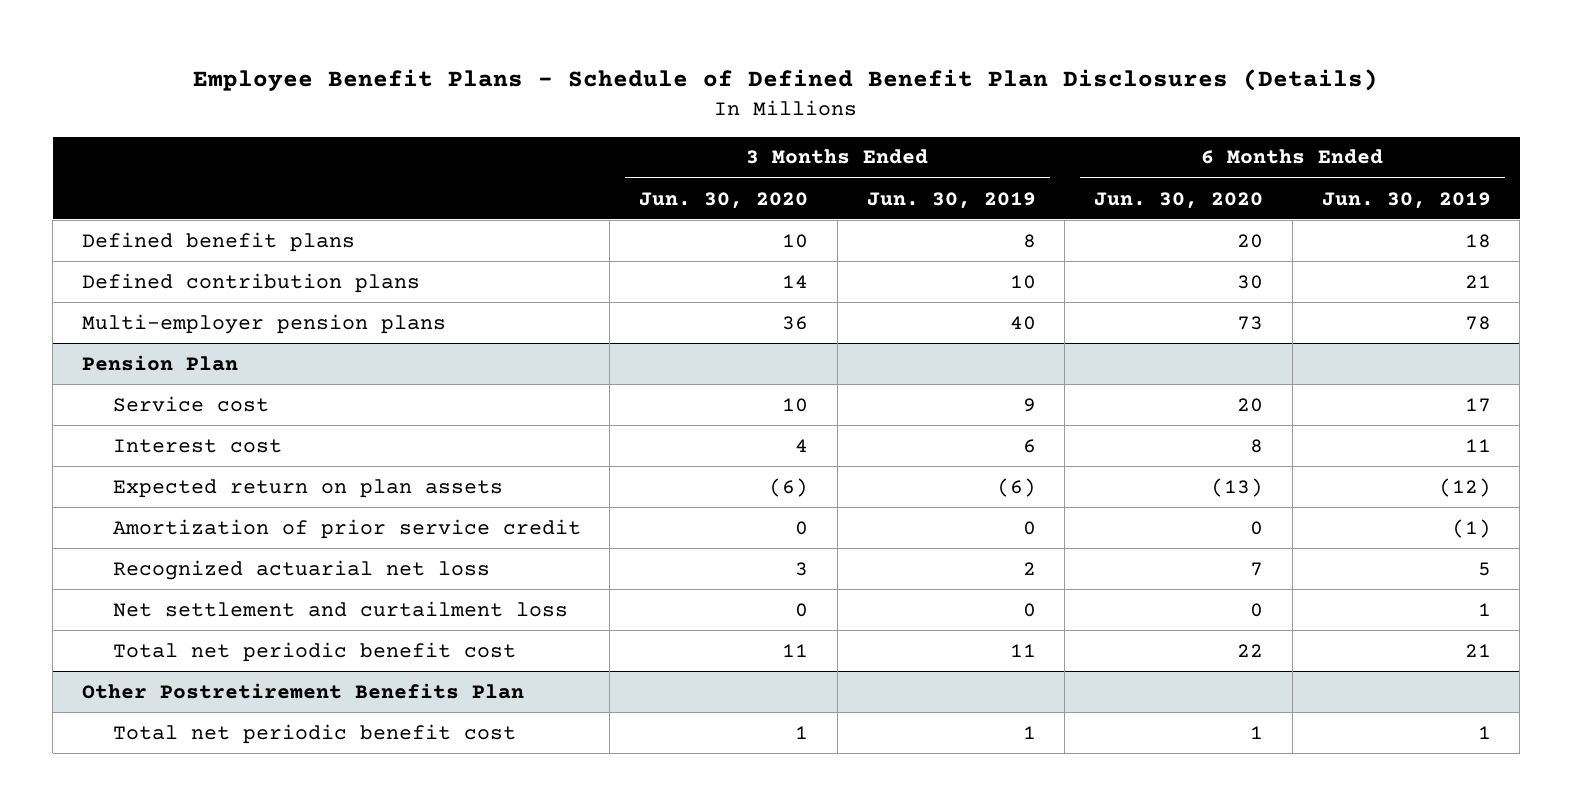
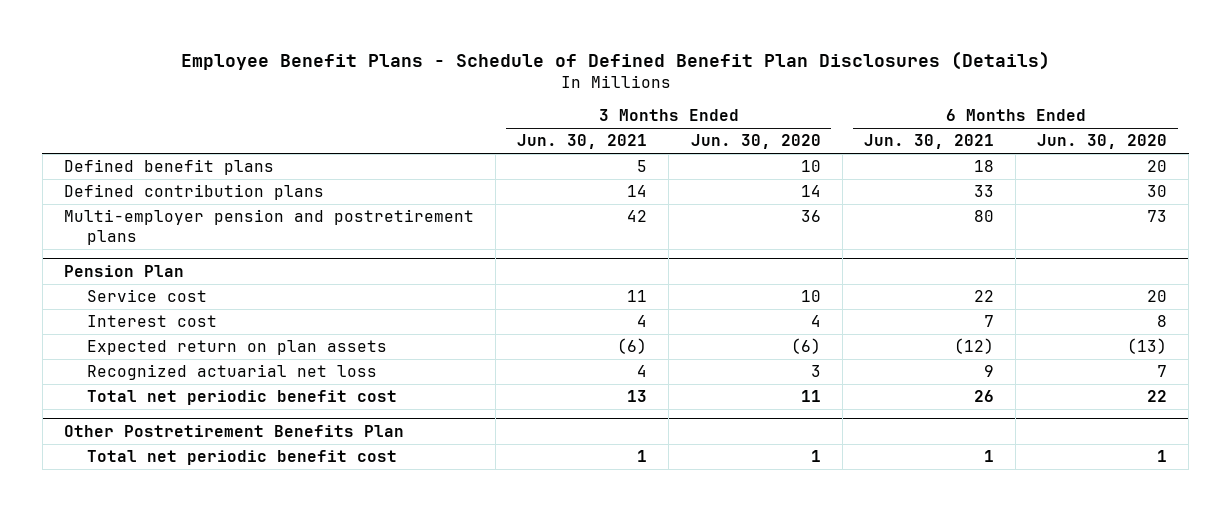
[866,191,1036,209] Jun. 30, 2019 -> none
[1321,191,1491,209] Jun. 30, 2019 -> none
none -> [517,134,648,150] Jun. 30, 2021
none -> [863,134,994,150] Jun. 30, 2021
[81,313,446,334] Multi-employer pension plans -> [63,209,474,245] Multi-employer pension and postretirement plans
[112,518,581,539] Amortization of prior service credit -> none
[112,600,568,617] Net settlement and curtailment loss -> none

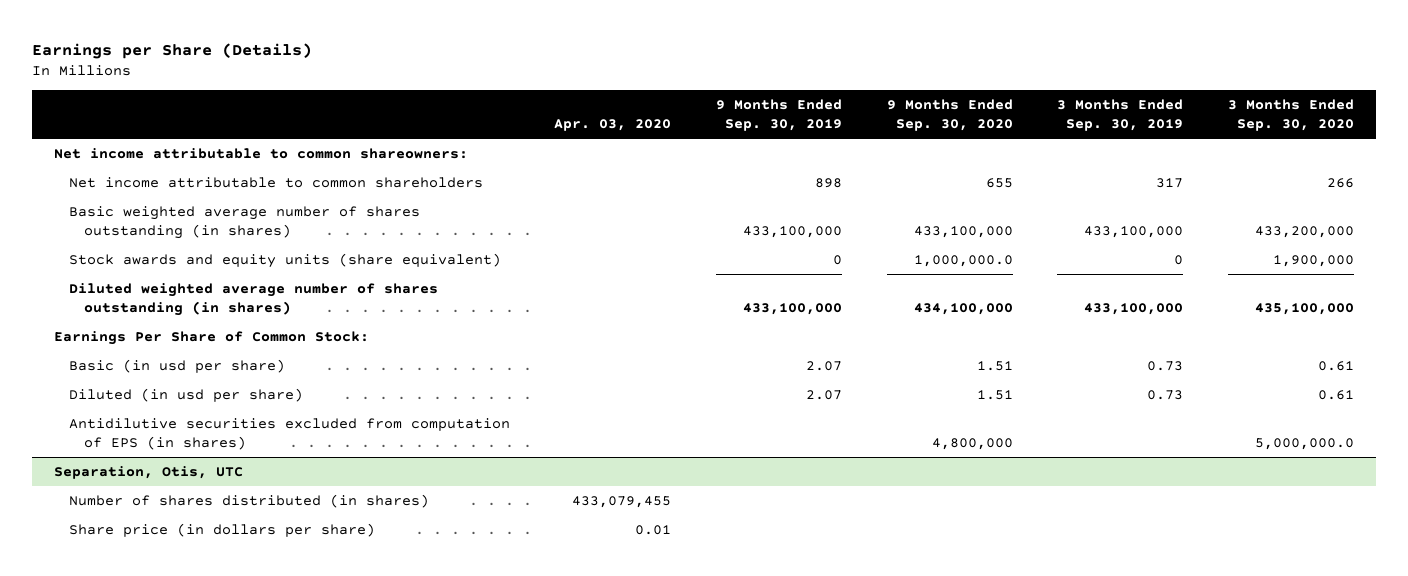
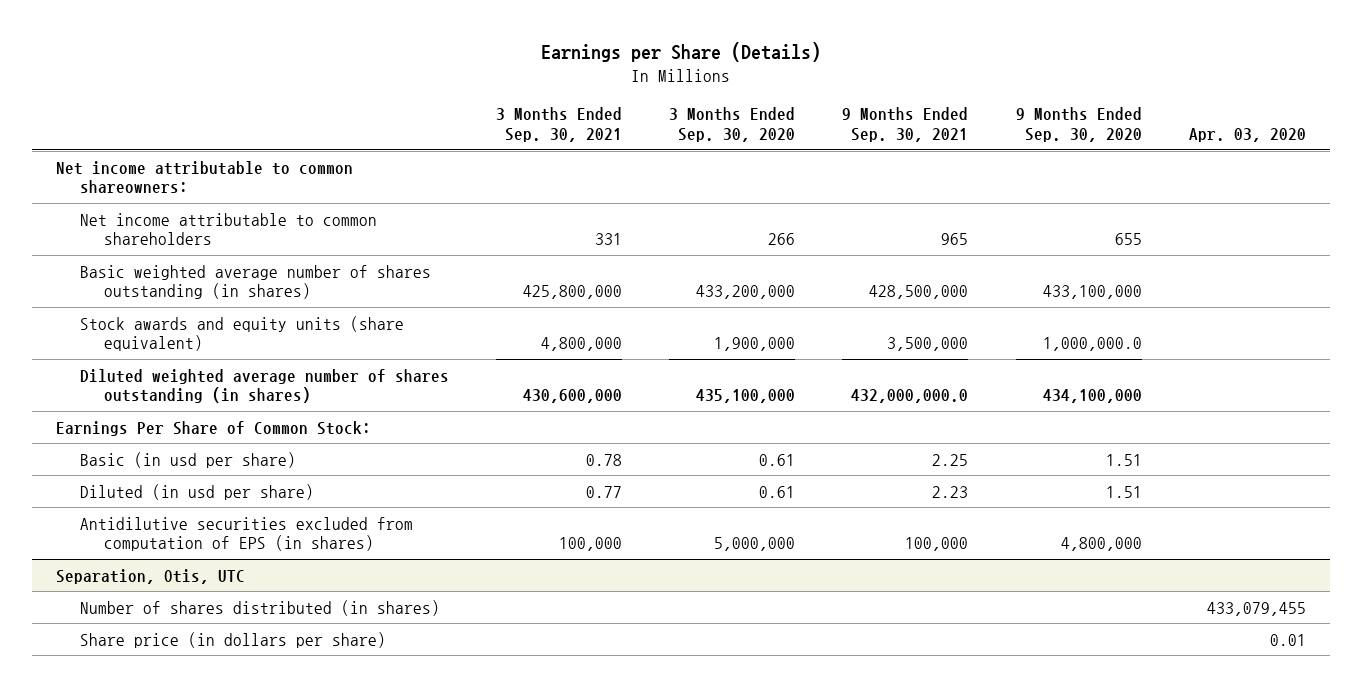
[716,98,843,132] 9 Months Ended Sep. 30, 2019 -> none
[1057,98,1184,132] 3 Months Ended Sep. 30, 2019 -> none
none -> [496,107,623,143] 3 Months Ended Sep. 30, 2021
none -> [842,107,969,143] 9 Months Ended Sep. 30, 2021
[1254,438,1354,451] 5,000,000.0 -> [714,537,796,552] 5,000,000

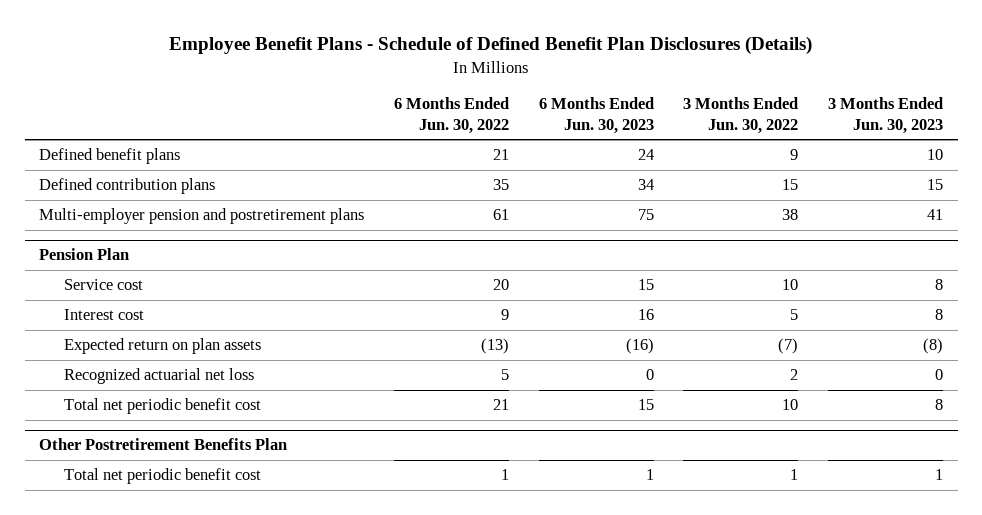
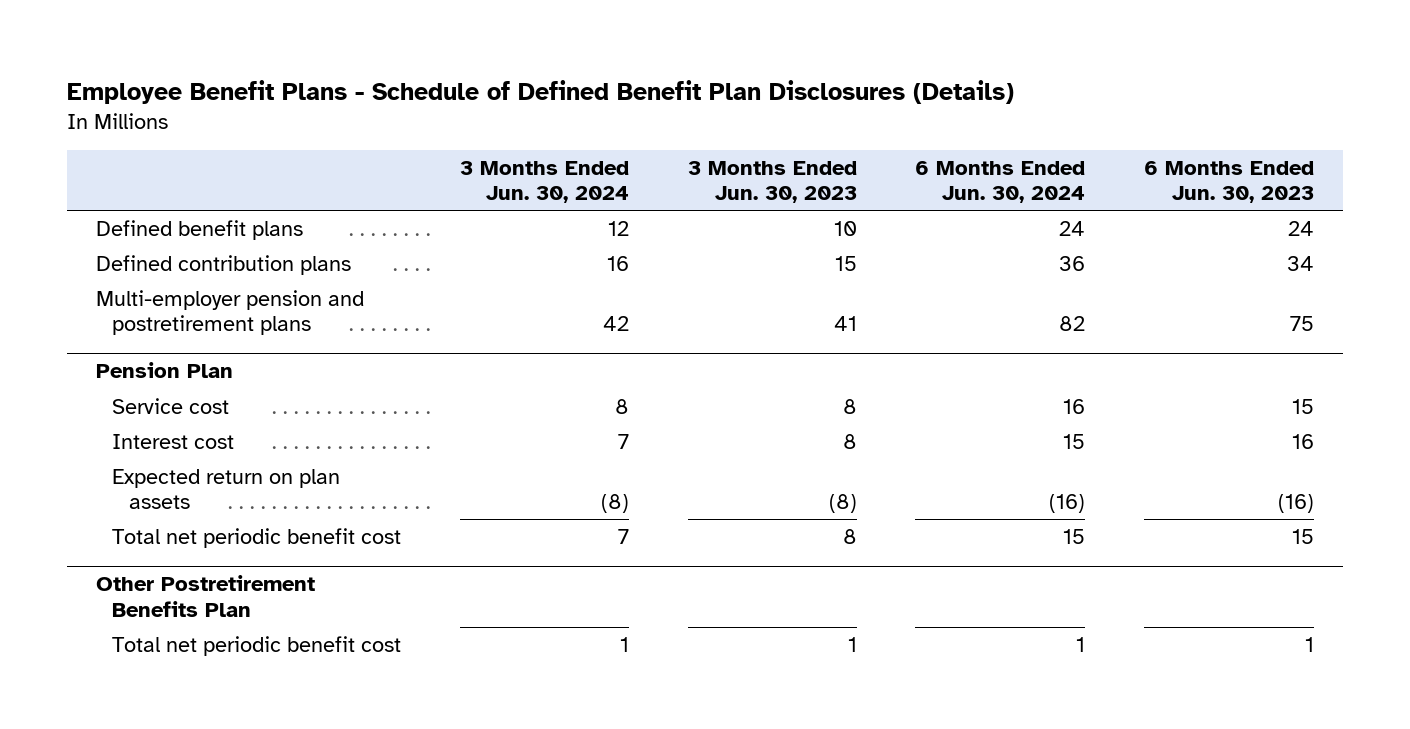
[394,97,510,134] 6 Months Ended Jun. 30, 2022 -> none
[683,97,799,134] 3 Months Ended Jun. 30, 2022 -> none
none -> [460,160,630,204] 3 Months Ended Jun. 30, 2024
none -> [915,160,1086,204] 6 Months Ended Jun. 30, 2024
[63,368,254,385] Recognized actuarial net loss -> none

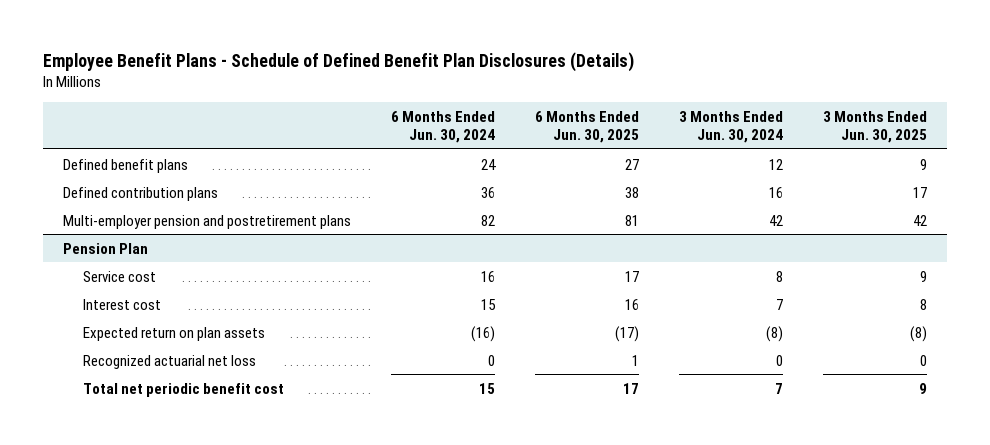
[687,160,857,204] 3 Months Ended Jun. 30, 2023 -> none
[1144,160,1315,204] 6 Months Ended Jun. 30, 2023 -> none
none -> [535,110,640,144] 6 Months Ended Jun. 30, 2025
none -> [823,110,928,144] 3 Months Ended Jun. 30, 2025
none -> [83,354,257,369] Recognized actuarial net loss
[95,575,315,617] Other Postretirement Benefits Plan -> none
[112,635,402,656] Total net periodic benefit cost -> none

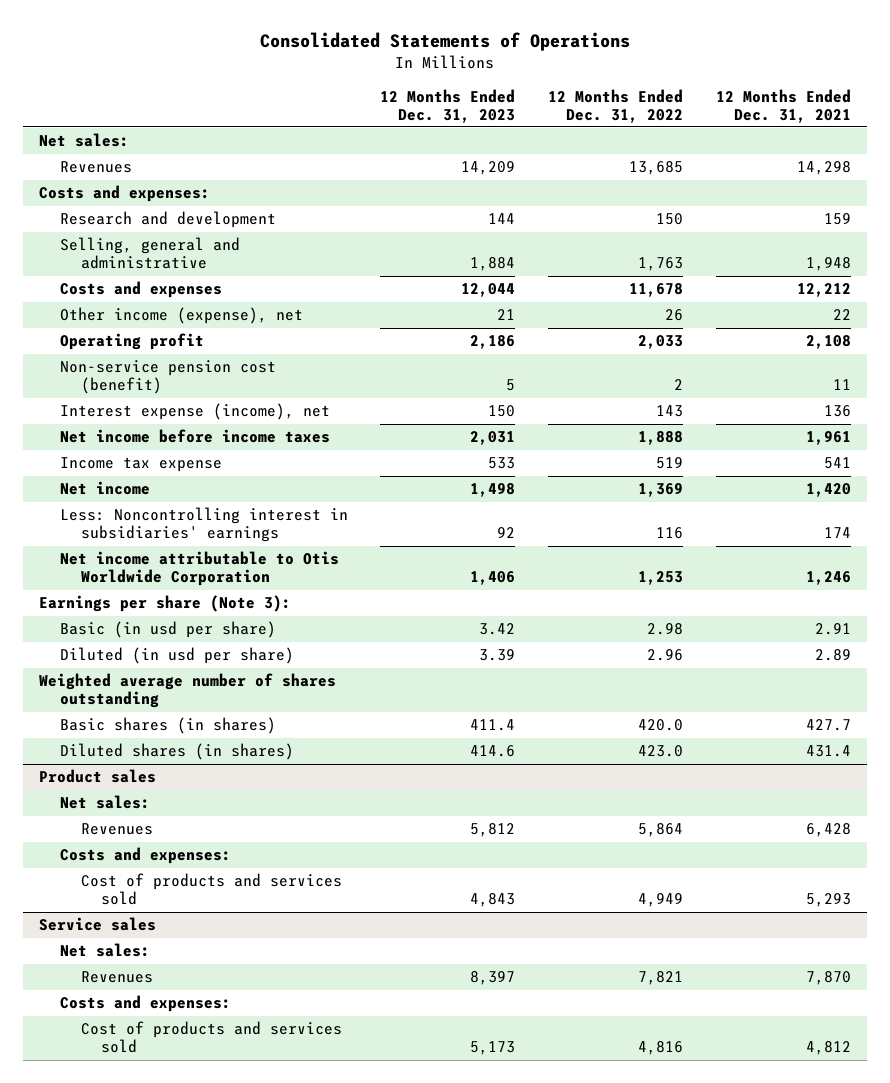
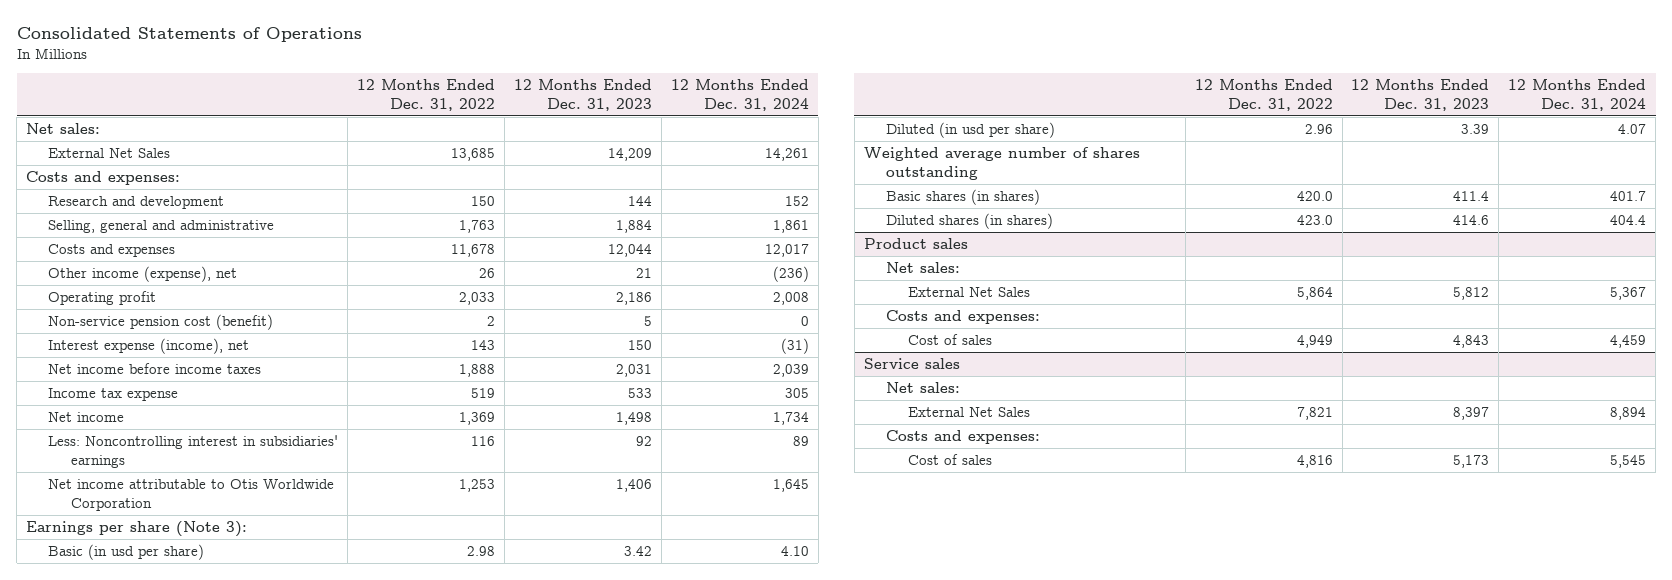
[715,88,851,123] 12 Months Ended Dec. 31, 2021 -> none
none -> [670,79,809,111] 12 Months Ended Dec. 31, 2024
[59,161,132,174] Revenues -> [48,148,171,159] External Net Sales
[80,823,153,836] Revenues -> [908,287,1031,298] External Net Sales
[80,873,342,906] Cost of products and services sold -> [908,334,993,346] Cost of sales
[80,971,153,984] Revenues -> [908,407,1031,418] External Net Sales
[80,1021,342,1054] Cost of products and services sold -> [908,454,993,466] Cost of sales

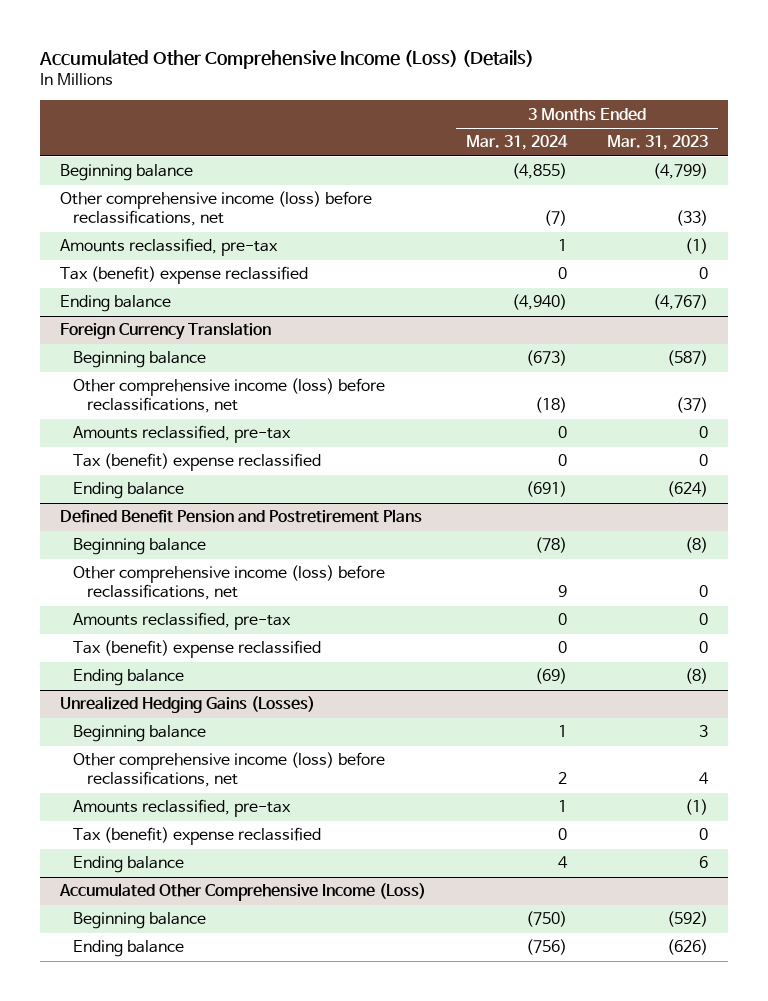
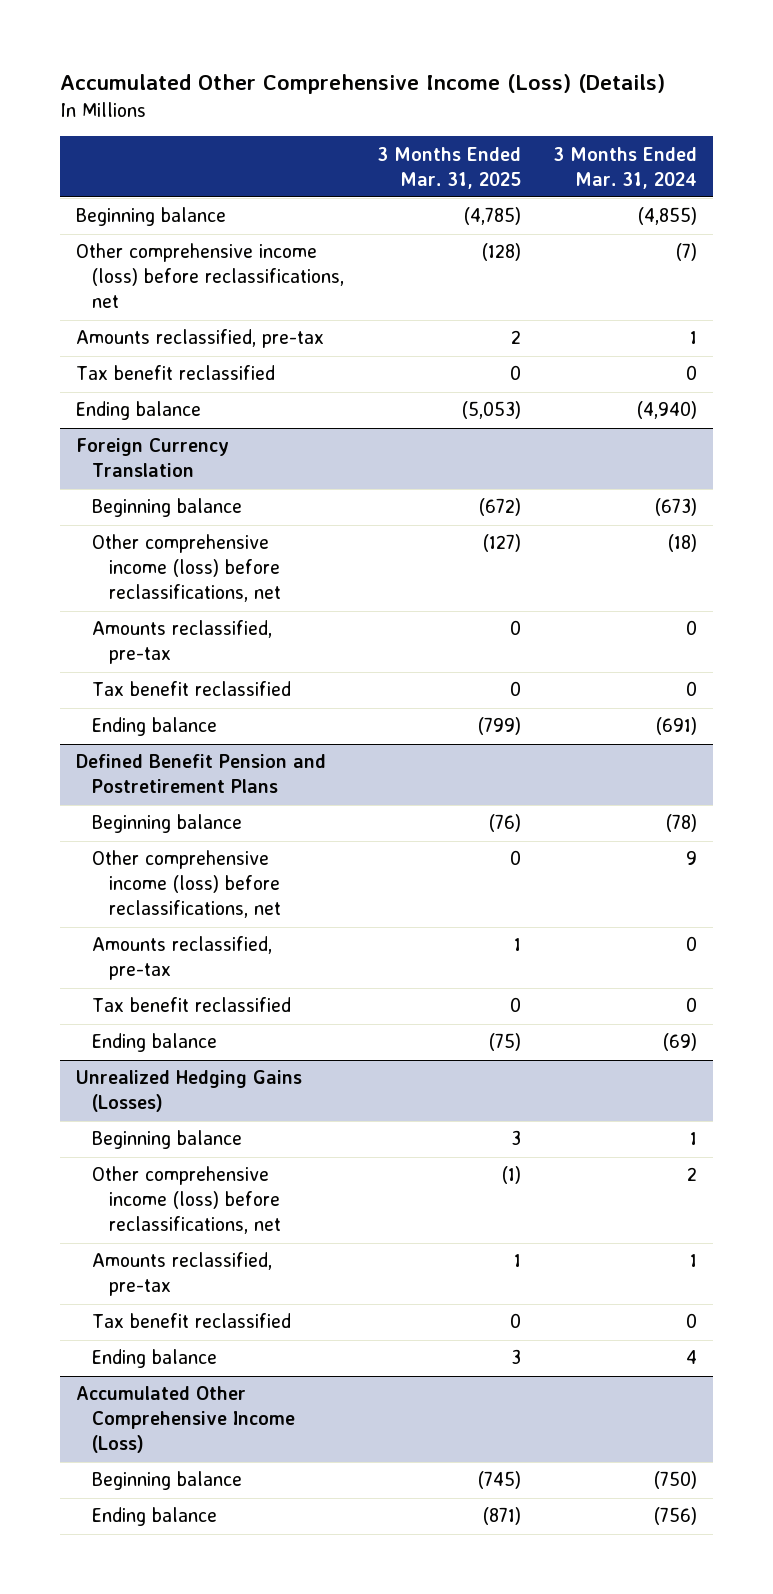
[606,135,708,151] Mar. 31, 2023 -> none
none -> [376,146,521,189] 3 Months Ended Mar. 31, 2025
[59,266,308,285] Tax (benefit) expense reclassified -> [76,365,276,381] Tax benefit reclassified
[73,453,322,472] Tax (benefit) expense reclassified -> [92,681,292,697] Tax benefit reclassified
[73,640,322,659] Tax (benefit) expense reclassified -> [92,997,292,1013] Tax benefit reclassified
[73,827,322,846] Tax (benefit) expense reclassified -> [92,1313,292,1329] Tax benefit reclassified

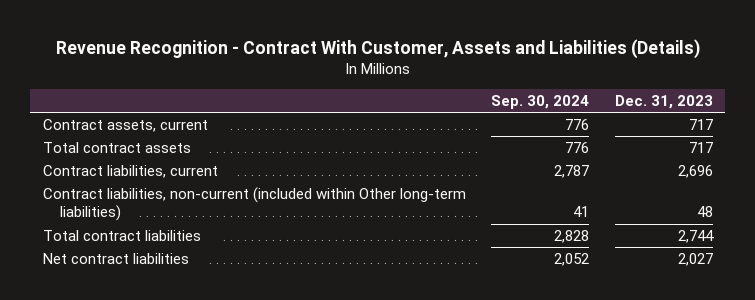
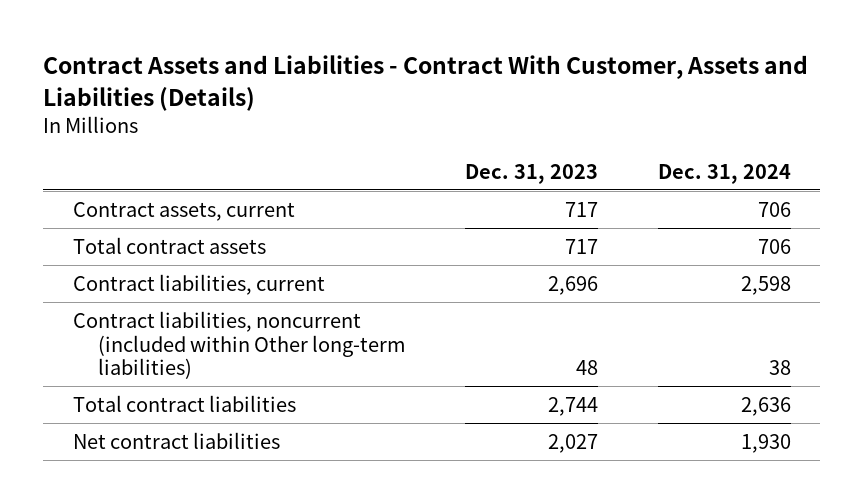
[55,38,700,59] Revenue Recognition - Contract With Customer, Assets and Liabilities (Details) -> [43,55,809,111] Contract Assets and Liabilities - Contract With Customer, Assets and Liabilities (Details)
[491,95,590,110] Sep. 30, 2024 -> none
none -> [657,163,791,184] Dec. 31, 2024
[42,187,466,222] Contract liabilities, non-current (included within Other long-term liabilities) -> [72,310,407,380] Contract liabilities, noncurrent (included within Other long-term liabilities)

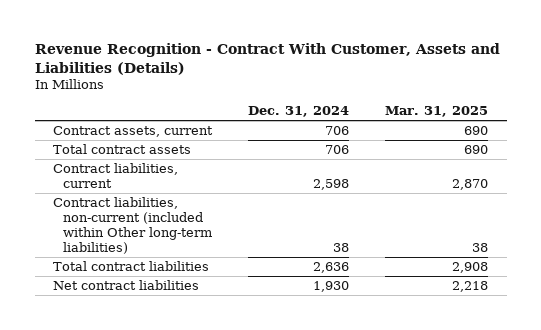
[43,55,809,111] Contract Assets and Liabilities - Contract With Customer, Assets and Liabilities (Details) -> [34,42,500,75] Revenue Recognition - Contract With Customer, Assets and Liabilities (Details)
[465,163,599,184] Dec. 31, 2023 -> none
none -> [385,106,489,118] Mar. 31, 2025
[72,310,407,380] Contract liabilities, noncurrent (included within Other long-term liabilities) -> [52,196,212,254] Contract liabilities, non-current (included within Other long-term liabilities)

